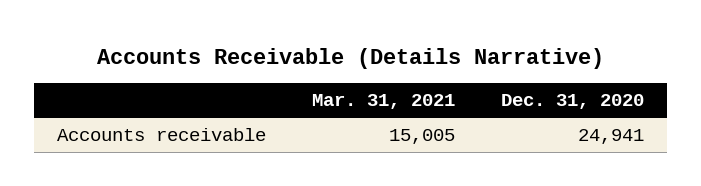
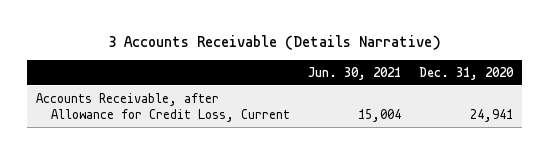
[96,47,604,69] Accounts Receivable (Details Narrative) -> [107,35,441,51] 3 Accounts Receivable (Details Narrative)
[312,94,456,110] Mar. 31, 2021 -> none
none -> [308,67,402,81] Jun. 30, 2021
[57,128,267,142] Accounts receivable -> [36,92,290,122] Accounts Receivable, after Allowance for Credit Loss, Current

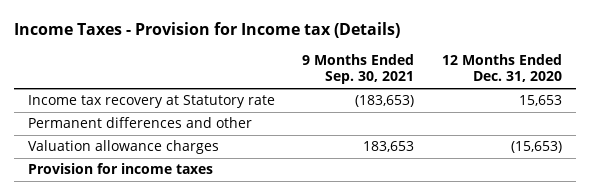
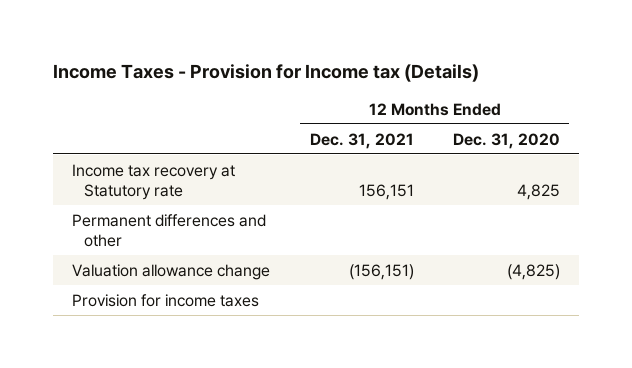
[302,54,415,85] 9 Months Ended Sep. 30, 2021 -> none
none -> [309,132,414,149] Dec. 31, 2021
[518,95,562,107] 15,653 -> [516,184,560,201] 4,825
[28,140,220,155] Valuation allowance charges -> [72,263,271,280] Valuation allowance change
[510,141,562,154] (15,653) -> [506,263,560,280] (4,825)

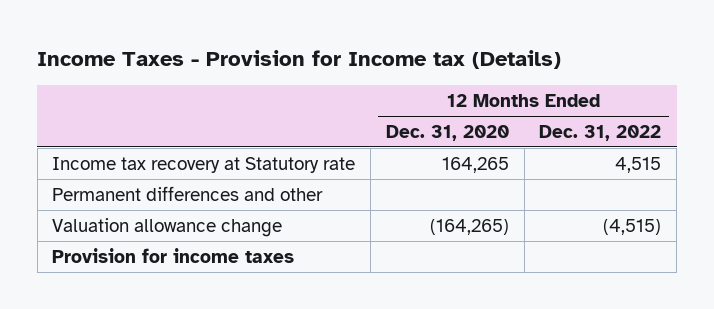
[309,132,414,149] Dec. 31, 2021 -> none
none -> [539,124,662,141] Dec. 31, 2022
[516,184,560,201] 4,825 -> [441,156,509,173] 164,265
[506,263,560,280] (4,825) -> [429,218,509,235] (164,265)

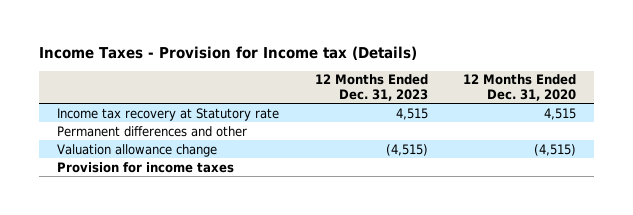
[539,124,662,141] Dec. 31, 2022 -> none
none -> [314,74,428,101] 12 Months Ended Dec. 31, 2023
[441,156,509,173] 164,265 -> [544,107,577,120] 4,515
[429,218,509,235] (164,265) -> [534,143,577,156] (4,515)

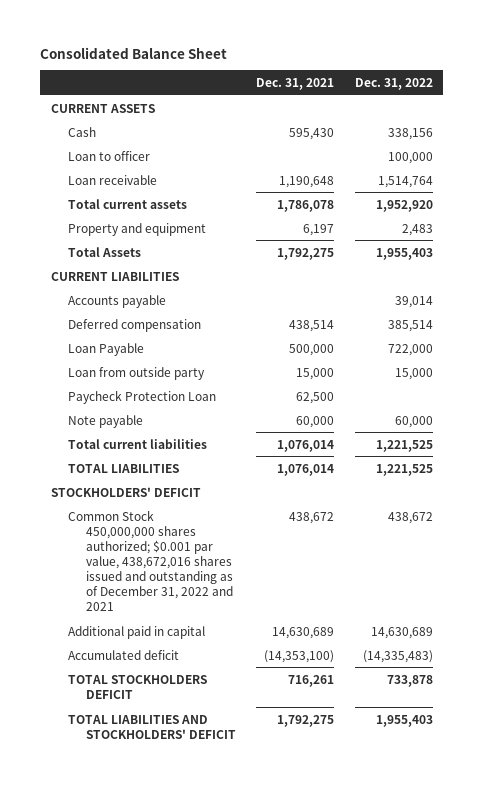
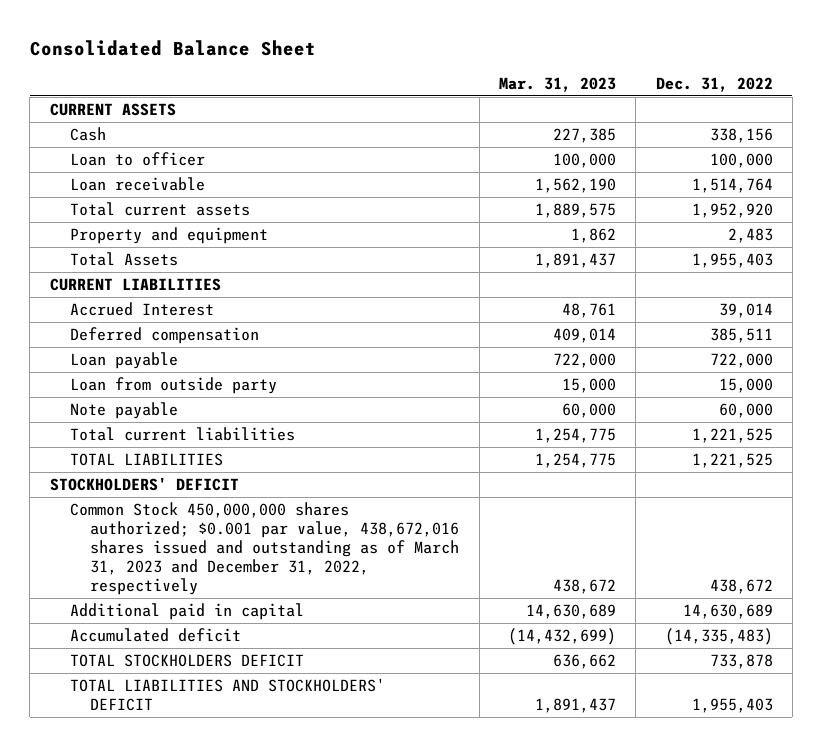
[256,77,335,90] Dec. 31, 2021 -> none
none -> [498,76,616,92] Mar. 31, 2023
[68,294,167,308] Accounts payable -> [69,302,214,317] Accrued Interest
[387,319,433,332] 385,514 -> [709,328,773,344] 385,511
[68,342,145,356] Loan Payable -> [69,352,178,370] Loan payable
[68,389,217,404] Paycheck Protection Loan -> none
[68,509,233,612] Common Stock 450,000,000 shares authorized; $0.001 par value, 438,672,016 shares issued and outstanding as of December 31, 2022 and 2021 -> [69,502,460,596] Common Stock 450,000,000 shares authorized; $0.001 par value, 438,672,016 shares issued and outstanding as of March 31, 2023 and December 31, 2022, respectively

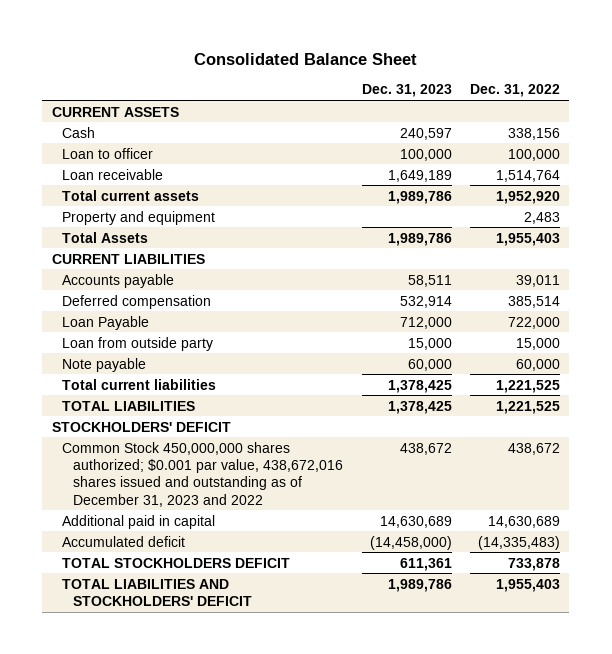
[498,76,616,92] Mar. 31, 2023 -> none
none -> [361,84,452,98] Dec. 31, 2023
[69,302,214,317] Accrued Interest -> none
none -> [62,273,175,288] Accounts payable
[709,328,773,344] 385,511 -> [508,295,561,308] 385,514
[69,352,178,370] Loan payable -> [62,315,150,330] Loan Payable
[69,502,460,596] Common Stock 450,000,000 shares authorized; $0.001 par value, 438,672,016 shares issued and outstanding as of March 31, 2023 and December 31, 2022, respectively -> [62,441,344,507] Common Stock 450,000,000 shares authorized; $0.001 par value, 438,672,016 shares issued and outstanding as of December 31, 2023 and 2022

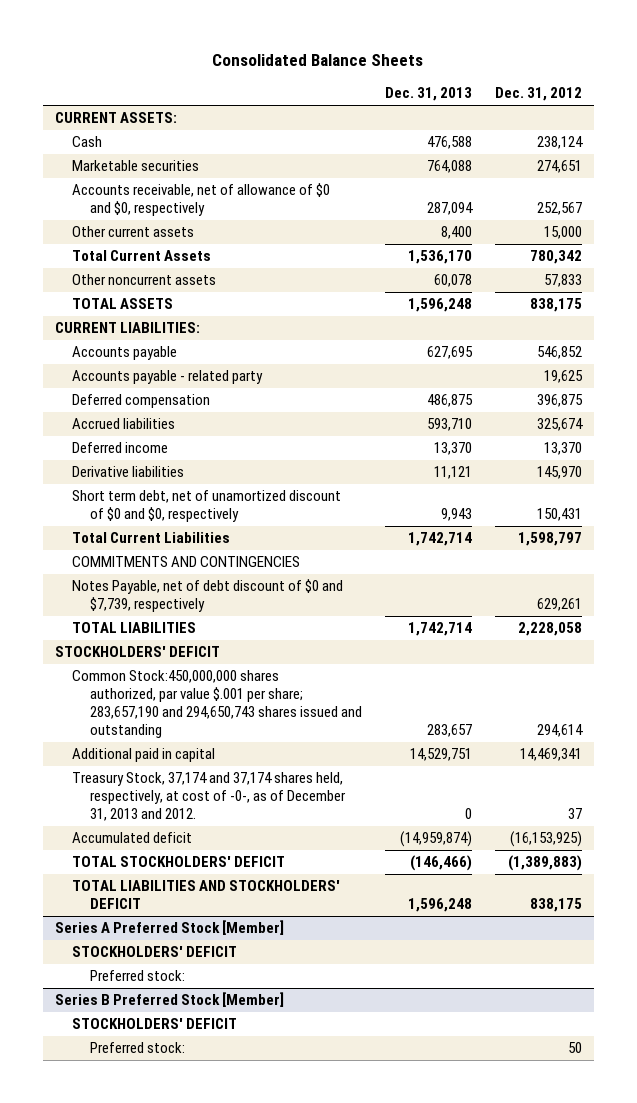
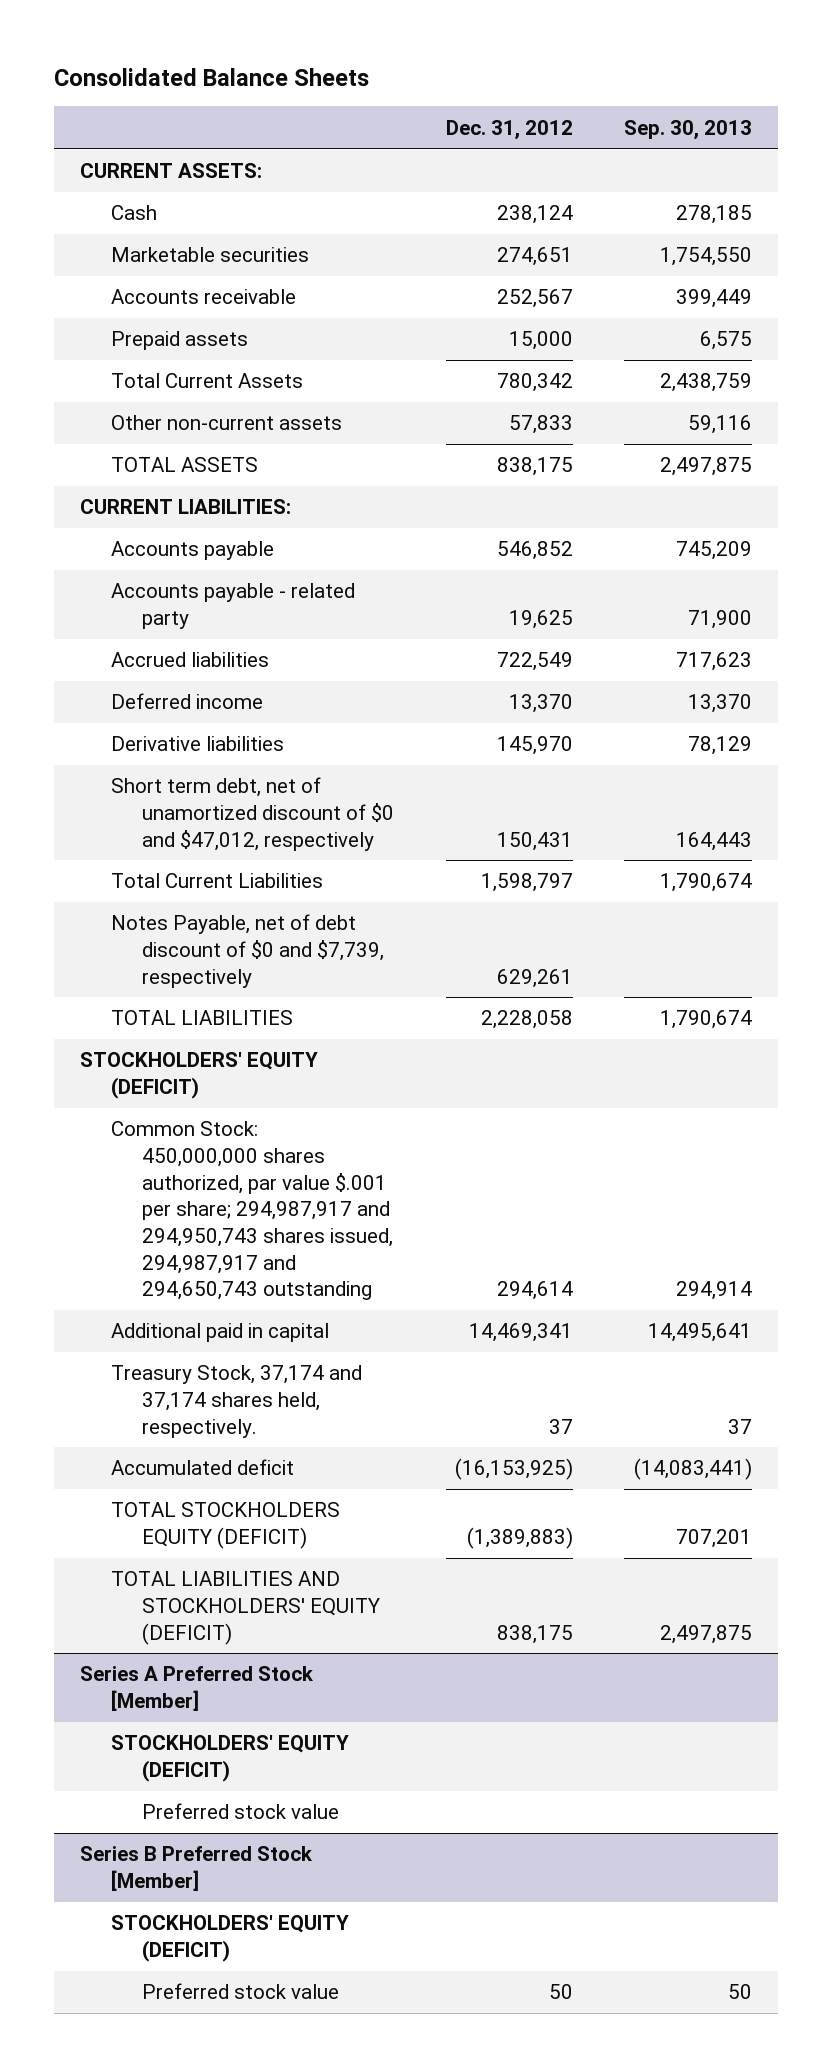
[384,87,472,102] Dec. 31, 2013 -> none
none -> [624,119,753,140] Sep. 30, 2013
[72,226,195,238] Other current assets -> none
[72,183,331,217] Accounts receivable, net of allowance of $0 and $0, respectively -> [110,289,296,305] Accounts receivable
none -> [110,331,248,351] Prepaid assets
[72,274,217,286] Other noncurrent assets -> [110,415,342,431] Other non-current assets
[72,394,211,409] Deferred compensation -> none
[537,418,584,432] 325,674 -> [496,652,573,672] 722,549
[72,490,342,523] Short term debt, net of unamortized discount of $0 and $0, respectively -> [110,777,395,851] Short term debt, net of unamortized discount of $0 and $47,012, respectively
[72,556,301,568] COMMITMENTS AND CONTINGENCIES -> none
[54,646,220,658] STOCKHOLDERS' DEFICIT -> [79,1052,318,1100] STOCKHOLDERS' EQUITY (DEFICIT)
[72,670,362,739] Common Stock:450,000,000 shares authorized, par value $.001 per share; 283,657,190 and 294,650,743 shares issued and outstanding -> [110,1121,394,1301] Common Stock: 450,000,000 shares authorized, par value $.001 per share; 294,987,917 and 294,950,743 shares issued, 294,987,917 and 294,650,743 outstanding
[72,772,346,822] Treasury Stock, 37,174 and 37,174 shares held, respectively, at cost of -0-, as of December 31, 2013 and 2012. -> [110,1365,362,1438] Treasury Stock, 37,174 and 37,174 shares held, respectively.
[72,856,286,868] TOTAL STOCKHOLDERS' DEFICIT -> [110,1502,340,1550] TOTAL STOCKHOLDERS EQUITY (DEFICIT)
[72,880,341,910] TOTAL LIABILITIES AND STOCKHOLDERS' DEFICIT -> [110,1571,381,1645] TOTAL LIABILITIES AND STOCKHOLDERS' EQUITY (DEFICIT)
[72,946,238,958] STOCKHOLDERS' DEFICIT -> [110,1735,349,1783] STOCKHOLDERS' EQUITY (DEFICIT)
[89,970,185,982] Preferred stock: -> [142,1803,340,1820] Preferred stock value
[72,1018,238,1030] STOCKHOLDERS' DEFICIT -> [110,1915,349,1963] STOCKHOLDERS' EQUITY (DEFICIT)
[89,1042,185,1054] Preferred stock: -> [142,1983,340,2000] Preferred stock value

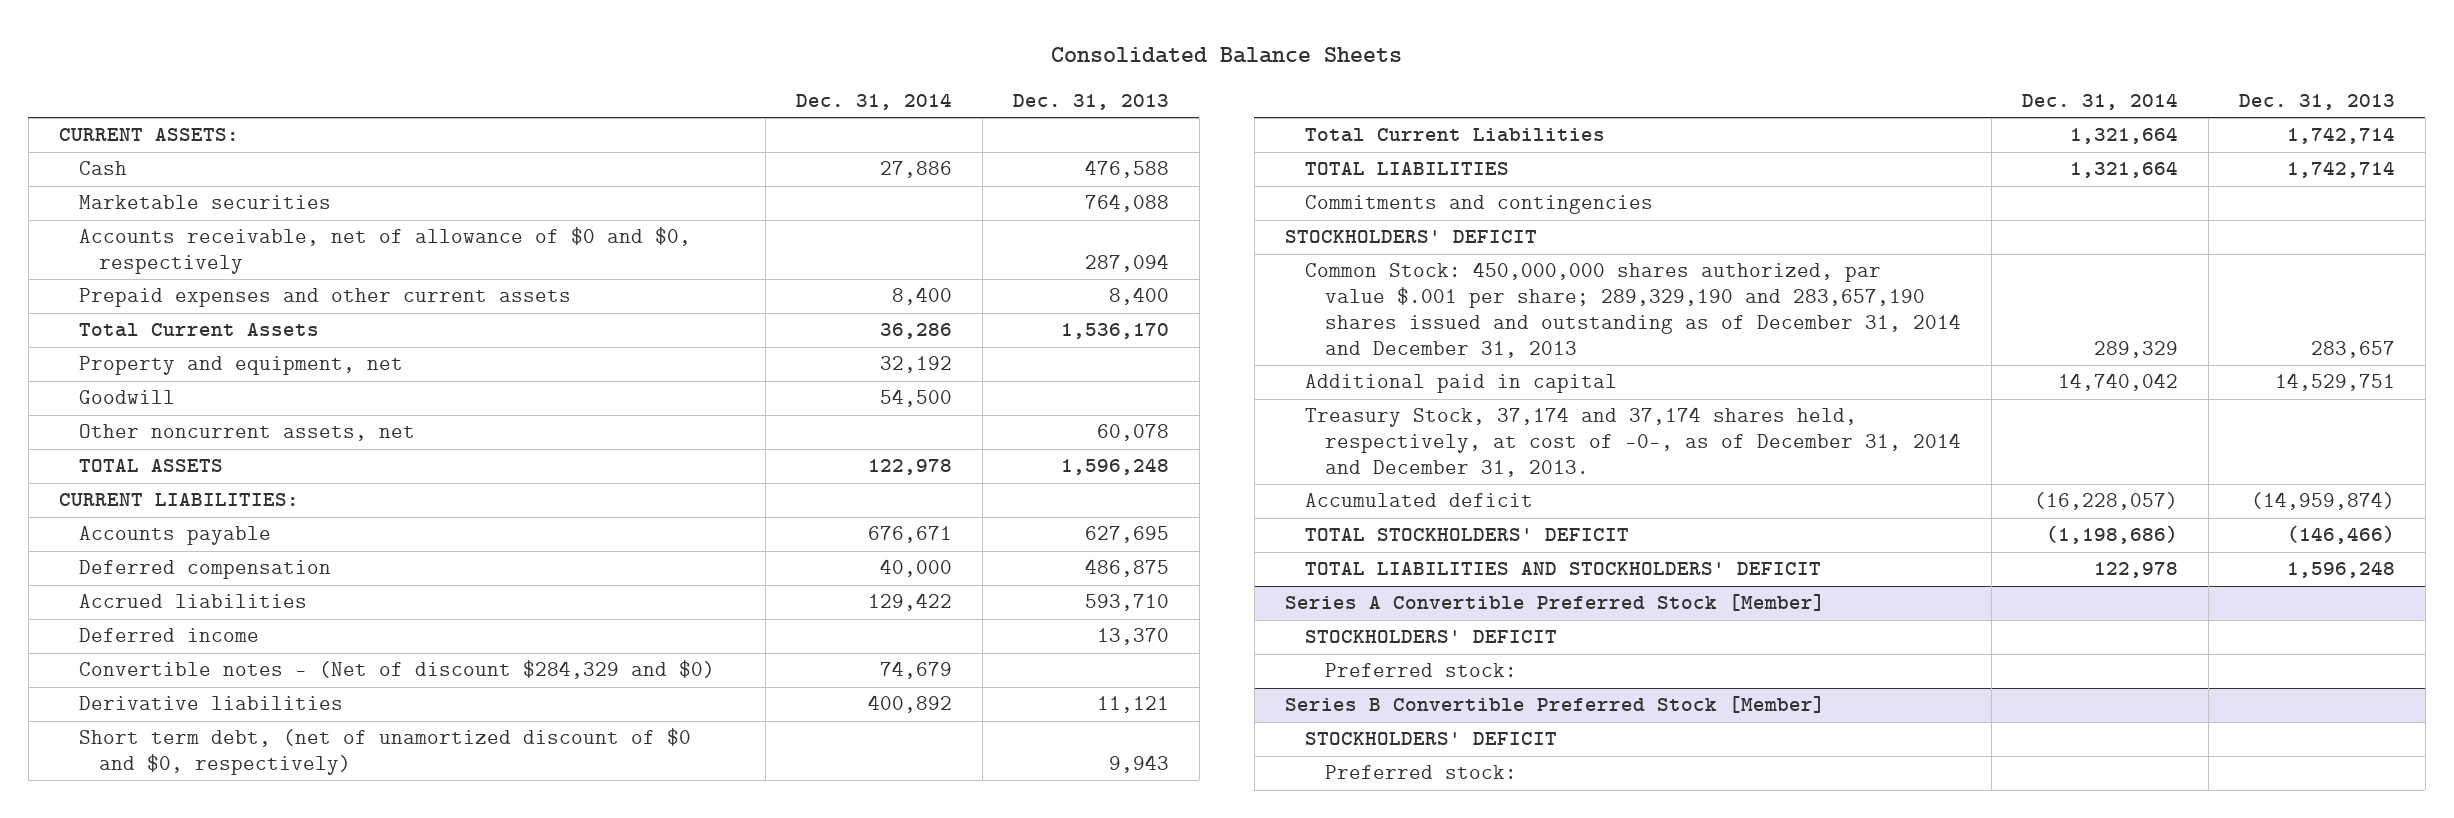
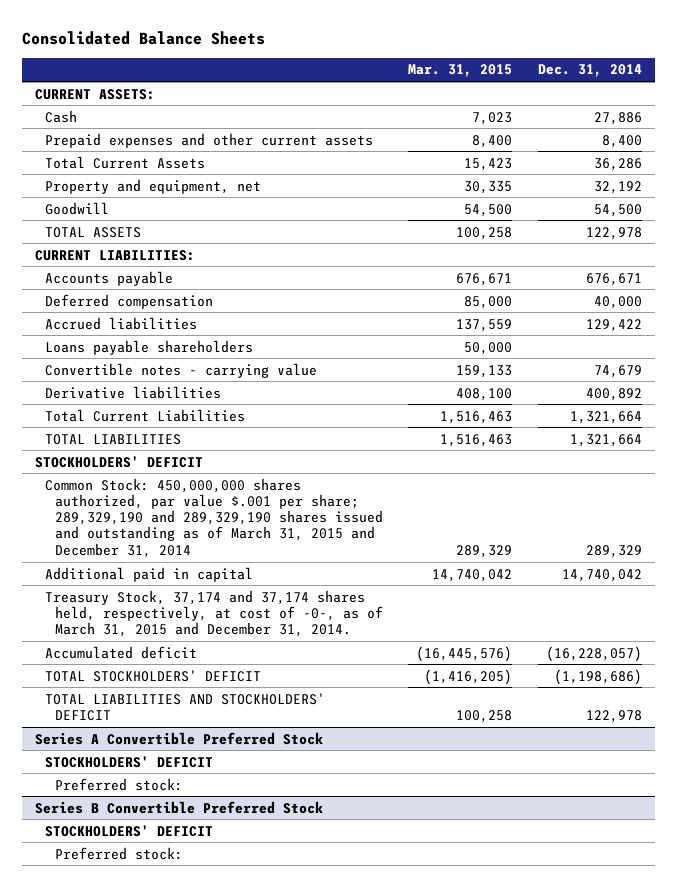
[1012,94,1169,111] Dec. 31, 2013 -> none
none -> [408,64,513,78] Mar. 31, 2015
[78,195,331,210] Marketable securities -> none
[78,227,691,275] Accounts receivable, net of allowance of $0 and $0, respectively -> none
[78,424,415,442] Other noncurrent assets, net -> none
[78,628,259,643] Deferred income -> none
none -> [44,339,253,355] Loans payable shareholders
[78,660,715,680] Convertible notes - (Net of discount $284,329 and $0) -> [44,362,317,378] Convertible notes - carrying value
[78,728,691,776] Short term debt, (net of unamortized discount of $0 and $0, respectively) -> none
[1304,195,1653,215] Commitments and contingencies -> none
[1304,262,1962,359] Common Stock: 450,000,000 shares authorized, par value $.001 per share; 289,329,190 and 283,657,190 shares issued and outstanding as of December 31, 2014 and December 31, 2013 -> [44,477,383,558] Common Stock: 450,000,000 shares authorized, par value $.001 per share; 289,329,190 and 289,329,190 shares issued and outstanding as of March 31, 2015 and December 31, 2014
[1304,407,1962,478] Treasury Stock, 37,174 and 37,174 shares held, respectively, at cost of -0-, as of December 31, 2014 and December 31, 2013. -> [44,589,383,638] Treasury Stock, 37,174 and 37,174 shares held, respectively, at cost of -0-, as of March 31, 2015 and December 31, 2014.
[1284,594,1825,612] Series A Convertible Preferred Stock [Member] -> [35,731,324,745] Series A Convertible Preferred Stock
[1284,696,1825,714] Series B Convertible Preferred Stock [Member] -> [35,800,324,814] Series B Convertible Preferred Stock

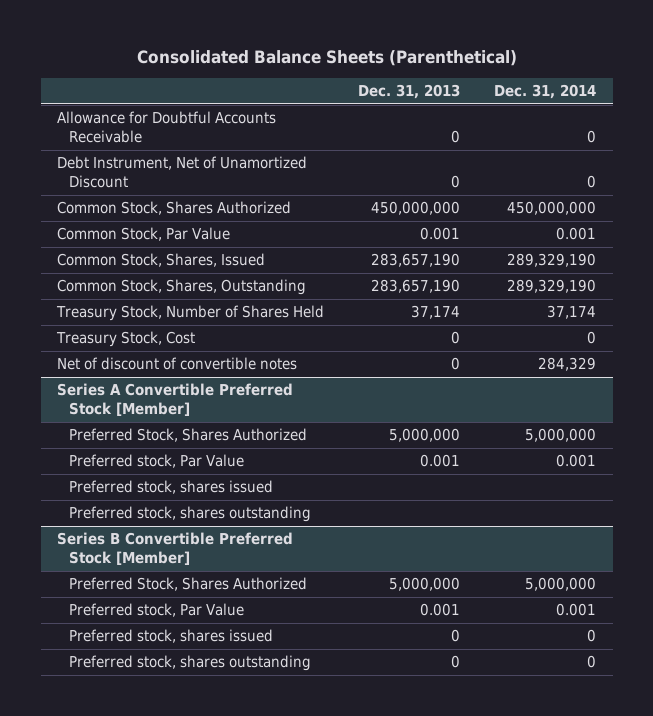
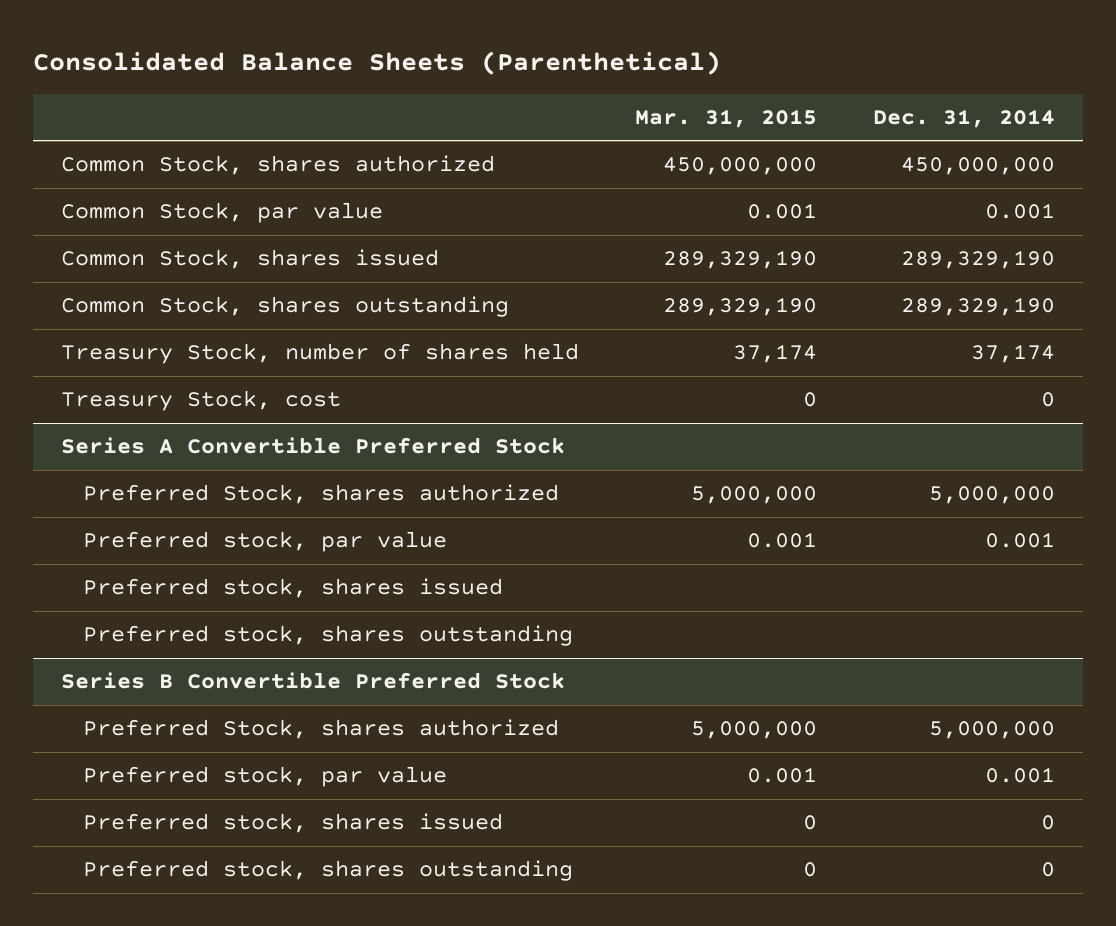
[358,84,461,100] Dec. 31, 2013 -> none
none -> [635,108,818,128] Mar. 31, 2015
[57,111,277,143] Allowance for Doubtful Accounts Receivable -> none
[57,156,308,188] Debt Instrument, Net of Unamortized Discount -> none
[57,357,298,371] Net of discount of convertible notes -> none
[57,201,292,216] Common Stock, Shares Authorized -> [61,155,496,176] Common Stock, shares authorized
[57,227,231,242] Common Stock, Par Value -> [61,202,384,224] Common Stock, par value
[57,253,266,268] Common Stock, Shares, Issued -> [61,249,440,270] Common Stock, shares issued
[57,279,307,296] Common Stock, Shares, Outstanding -> [61,296,510,318] Common Stock, shares outstanding
[56,305,325,322] Treasury Stock, Number of Shares Held -> [61,343,580,365] Treasury Stock, number of shares held
[56,331,196,348] Treasury Stock, Cost -> [61,390,342,412] Treasury Stock, cost
[57,383,294,416] Series A Convertible Preferred Stock [Member] -> [61,437,566,455] Series A Convertible Preferred Stock
[68,428,307,443] Preferred Stock, Shares Authorized -> [82,484,559,505] Preferred Stock, shares authorized
[68,454,244,469] Preferred stock, Par Value -> [82,531,447,553] Preferred stock, par value
[57,532,294,565] Series B Convertible Preferred Stock [Member] -> [61,672,566,690] Series B Convertible Preferred Stock
[68,577,307,592] Preferred Stock, Shares Authorized -> [82,719,559,740] Preferred Stock, shares authorized
[68,603,244,618] Preferred stock, Par Value -> [82,766,447,788] Preferred stock, par value

